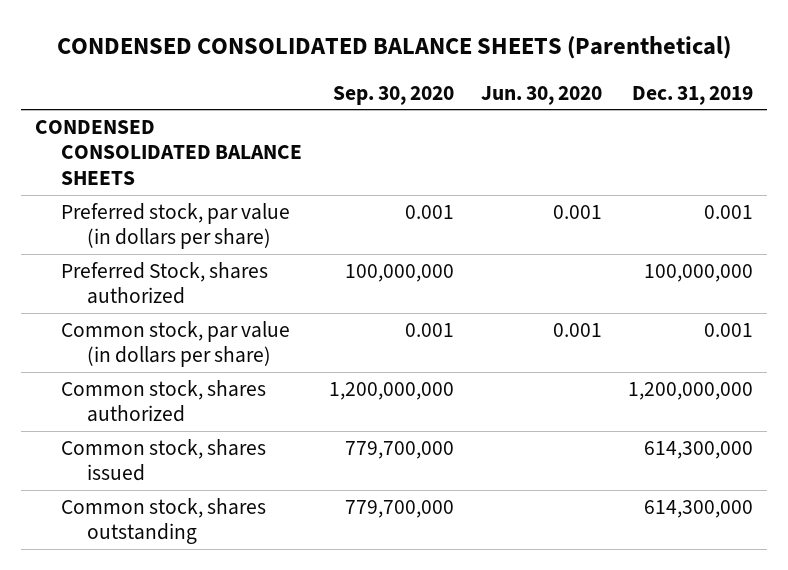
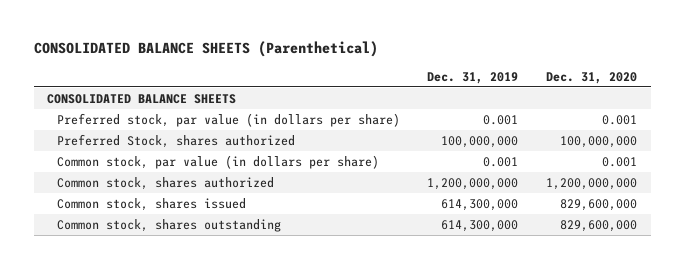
[57,36,732,60] CONDENSED CONSOLIDATED BALANCE SHEETS (Parenthetical) -> [33,41,378,58] CONSOLIDATED BALANCE SHEETS (Parenthetical)
[332,85,454,105] Sep. 30, 2020 -> none
[480,85,602,105] Jun. 30, 2020 -> none
none -> [546,71,638,84] Dec. 31, 2020
[34,119,302,186] CONDENSED CONSOLIDATED BALANCE SHEETS -> [47,94,237,105] CONSOLIDATED BALANCE SHEETS

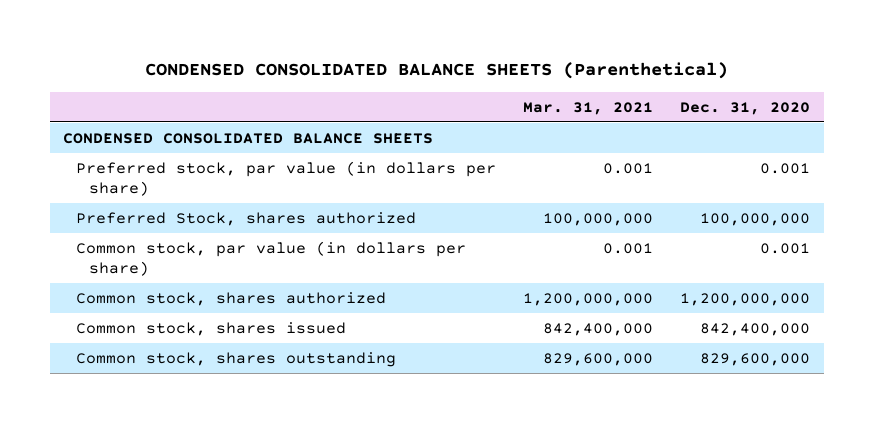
[33,41,378,58] CONSOLIDATED BALANCE SHEETS (Parenthetical) -> [144,62,728,80] CONDENSED CONSOLIDATED BALANCE SHEETS (Parenthetical)
[427,71,519,84] Dec. 31, 2019 -> none
none -> [523,101,654,115] Mar. 31, 2021
[47,94,237,105] CONSOLIDATED BALANCE SHEETS -> [63,132,434,144] CONDENSED CONSOLIDATED BALANCE SHEETS
[560,199,638,212] 829,600,000 -> [700,322,811,336] 842,400,000

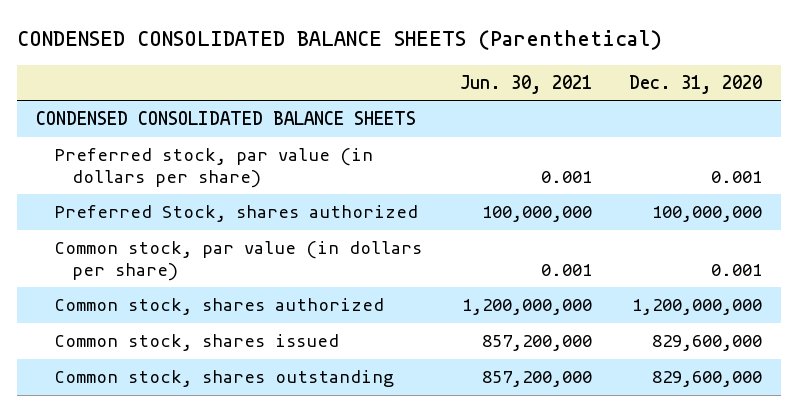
[523,101,654,115] Mar. 31, 2021 -> none
none -> [459,74,592,94] Jun. 30, 2021
[700,322,811,336] 842,400,000 -> [652,335,763,352] 829,600,000

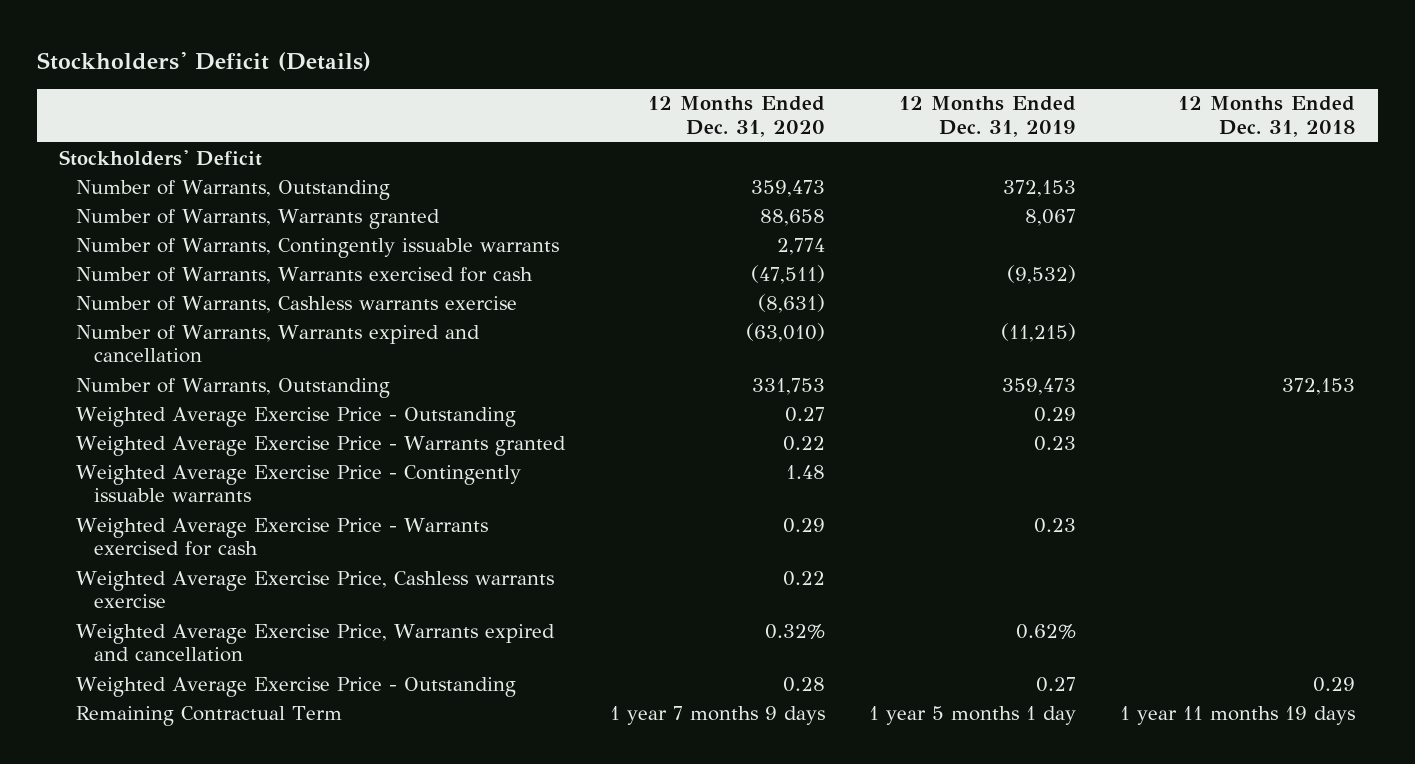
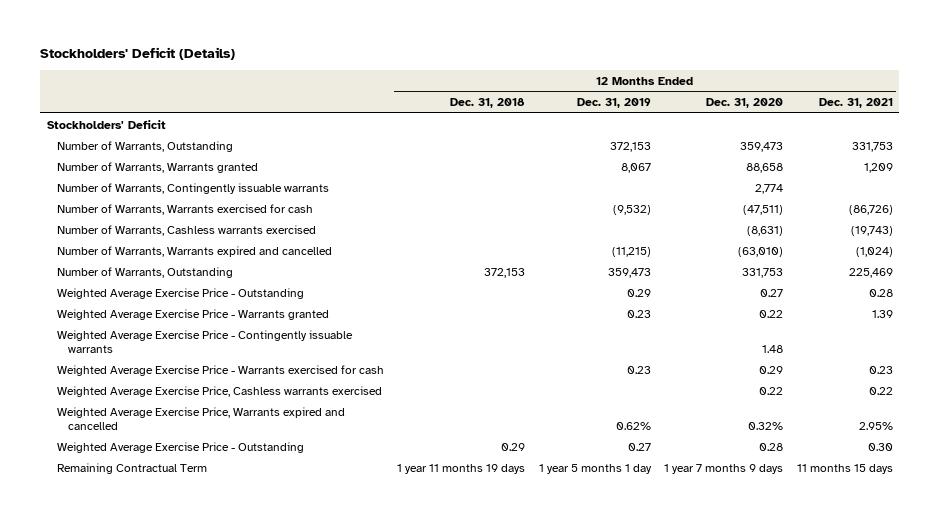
none -> [818,98,893,109] Dec. 31, 2021
[76,295,518,313] Number of Warrants, Cashless warrants exercise -> [57,224,317,236] Number of Warrants, Cashless warrants exercised
[76,324,481,364] Number of Warrants, Warrants expired and cancellation -> [57,245,333,257] Number of Warrants, Warrants expired and cancelled
[76,570,555,609] Weighted Average Exercise Price, Cashless warrants exercise -> [57,385,383,397] Weighted Average Exercise Price, Cashless warrants exercised
[76,623,556,663] Weighted Average Exercise Price, Warrants expired and cancellation -> [57,406,346,430] Weighted Average Exercise Price, Warrants expired and cancelled

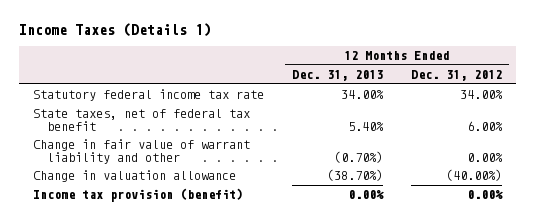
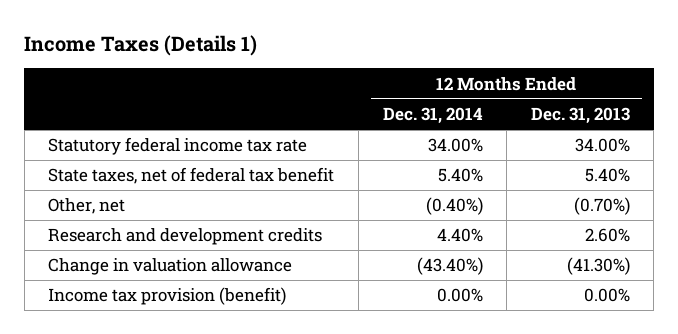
[411,70,503,82] Dec. 31, 2012 -> none
none -> [382,107,483,125] Dec. 31, 2014
[32,139,250,164] Change in fair value of warrant liability and other -> none
none -> [48,198,126,215] Other, net
none -> [48,228,323,246] Research and development credits
[327,169,384,182] (38.70%) -> [566,257,630,276] (41.30%)

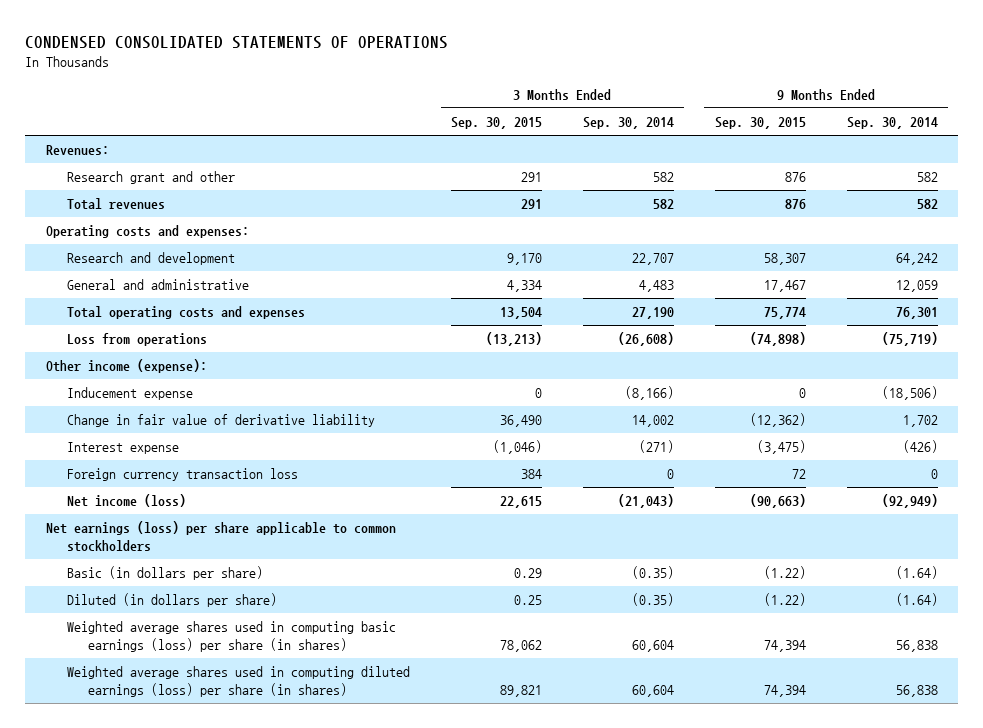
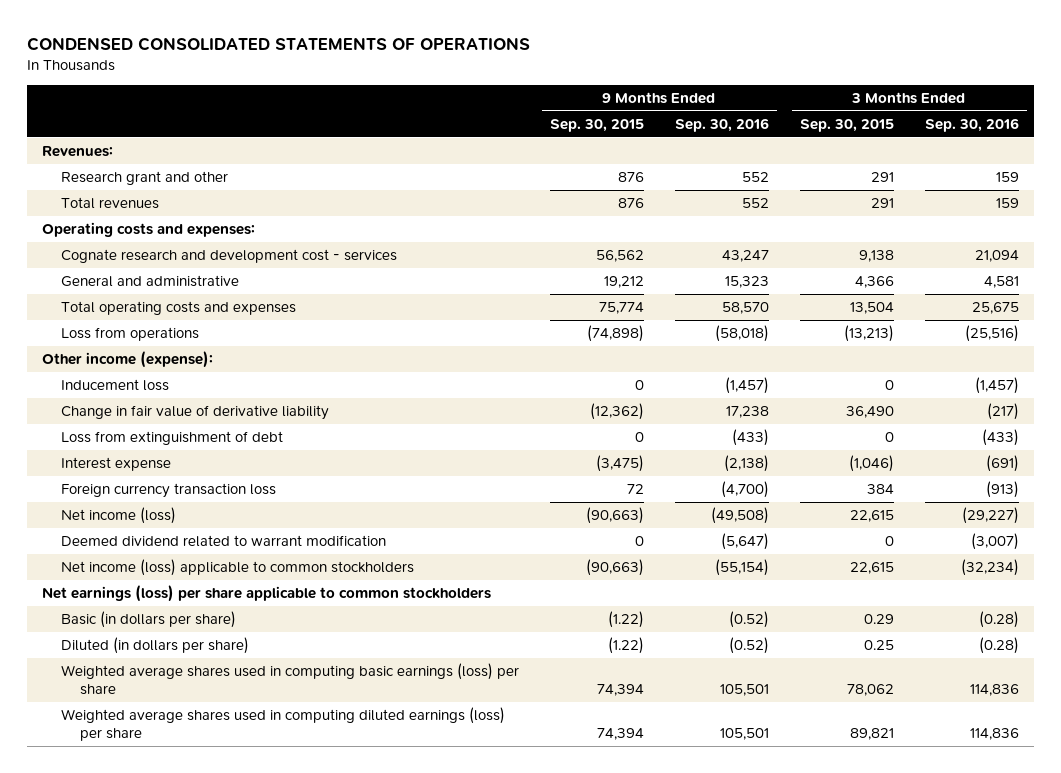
[582,117,674,130] Sep. 30, 2014 -> none
[846,117,938,130] Sep. 30, 2014 -> none
none -> [674,117,769,132] Sep. 30, 2016
none -> [924,117,1019,132] Sep. 30, 2016
[67,252,236,266] Research and development -> [61,249,398,264] Cognate research and development cost - services
[506,253,542,266] 9,170 -> [858,250,894,263] 9,138
[763,253,806,266] 58,307 -> [596,250,645,263] 56,562
[506,280,542,293] 4,334 -> [854,276,894,289] 4,366
[763,280,806,293] 17,467 -> [604,276,645,289] 19,212
[67,387,194,401] Inducement expense -> [61,379,170,392] Inducement loss
none -> [61,431,284,446] Loss from extinguishment of debt
none -> [61,535,387,548] Deemed dividend related to warrant modification
none -> [61,559,415,577] Net income (loss) applicable to common stockholders
[67,621,397,652] Weighted average shares used in computing basic earnings (loss) per share (in shares) -> [61,663,520,696] Weighted average shares used in computing basic earnings (loss) per share
[67,666,411,697] Weighted average shares used in computing diluted earnings (loss) per share (in shares) -> [61,707,506,742] Weighted average shares used in computing diluted earnings (loss) per share

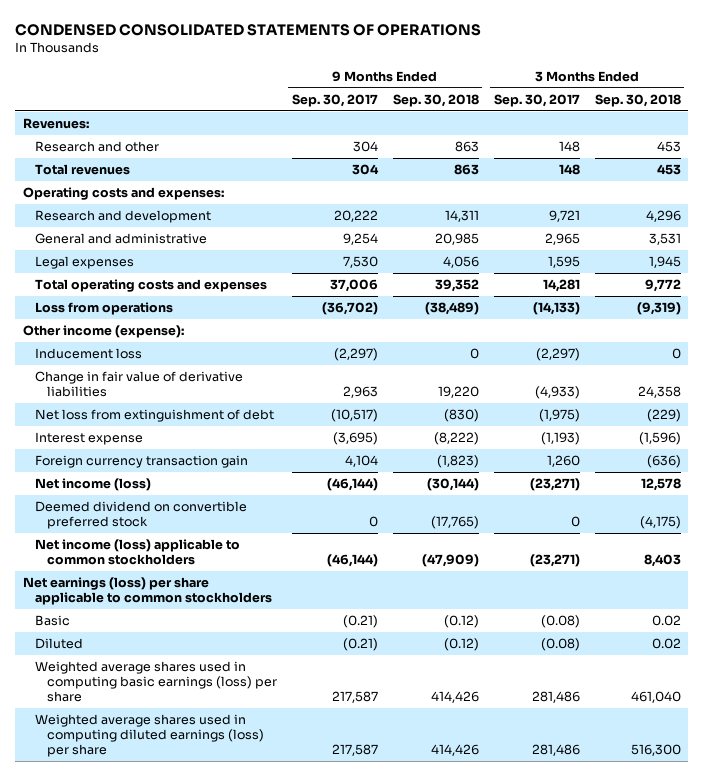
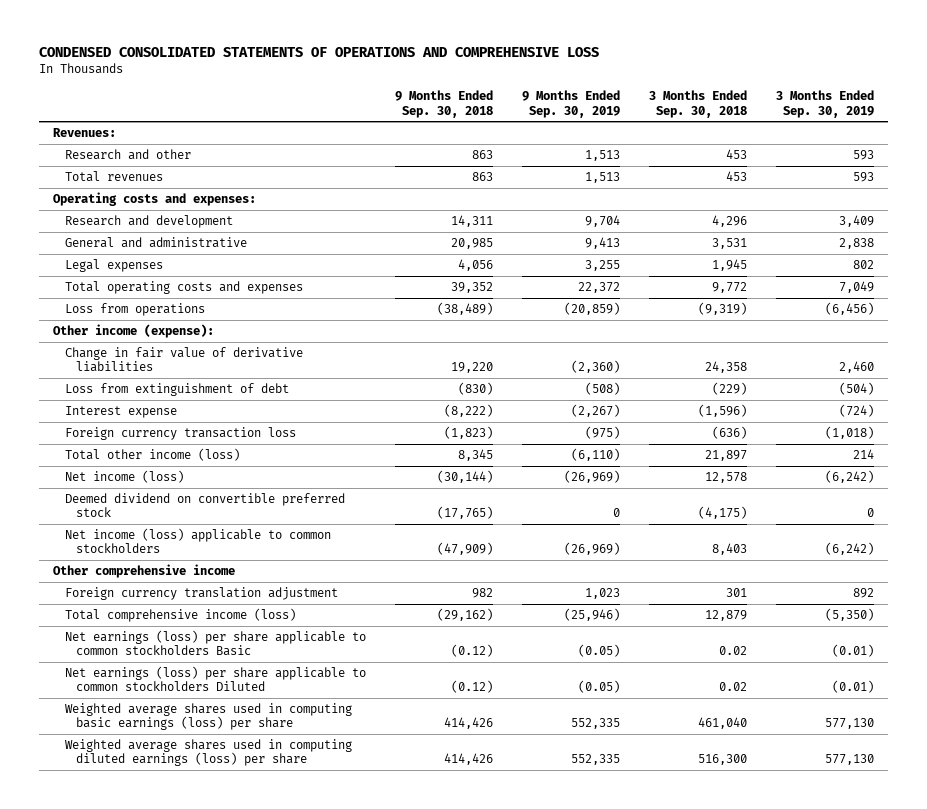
[15,24,482,37] CONDENSED CONSOLIDATED STATEMENTS OF OPERATIONS -> [38,47,599,58] CONDENSED CONSOLIDATED STATEMENTS OF OPERATIONS AND COMPREHENSIVE LOSS
[291,94,378,108] Sep. 30, 2017 -> none
[493,94,580,108] Sep. 30, 2017 -> none
none -> [521,90,620,118] 9 Months Ended Sep. 30, 2019
none -> [775,90,874,118] 3 Months Ended Sep. 30, 2019
[34,348,142,360] Inducement loss -> none
[34,409,274,423] Net loss from extinguishment of debt -> [64,383,289,397] Loss from extinguishment of debt
[34,455,248,469] Foreign currency transaction gain -> [64,427,296,441] Foreign currency transaction loss
none -> [64,448,240,462] Total other income (loss)
[22,577,272,606] Net earnings (loss) per share applicable to common stockholders -> none
none -> [53,564,236,579] Other comprehensive income
none -> [64,587,338,601] Foreign currency translation adjustment
none -> [64,608,296,623] Total comprehensive income (loss)
[34,615,70,627] Basic -> [64,630,366,657] Net earnings (loss) per share applicable to common stockholders Basic
[34,638,83,650] Diluted -> [64,666,366,692] Net earnings (loss) per share applicable to common stockholders Diluted

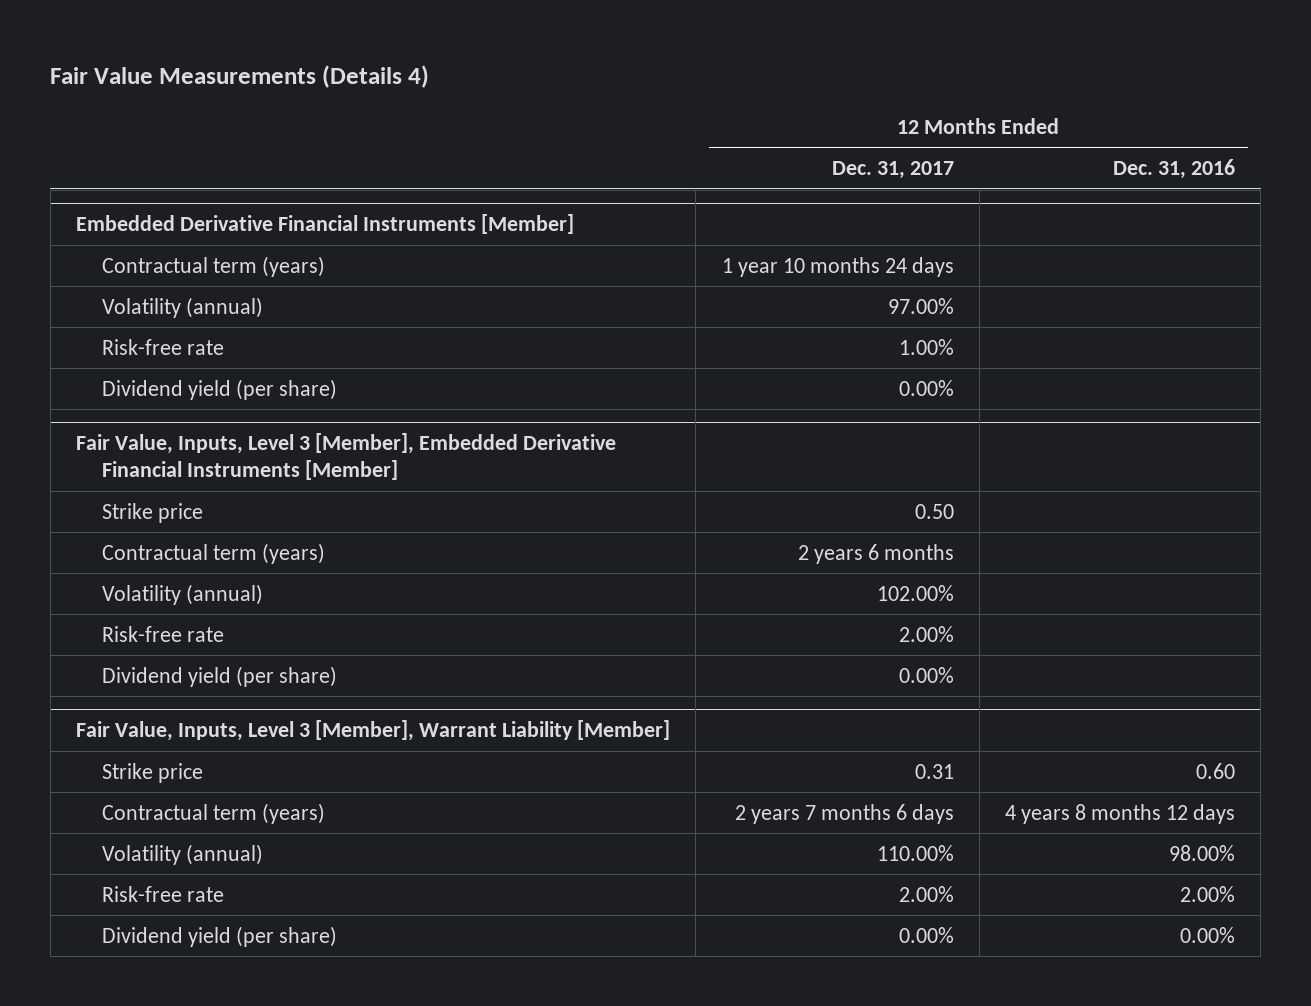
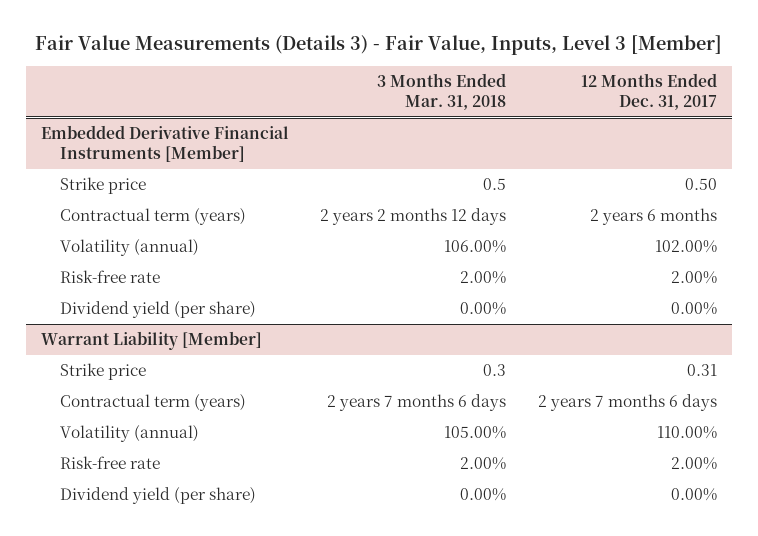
[50,65,430,89] Fair Value Measurements (Details 4) -> [34,35,722,56] Fair Value Measurements (Details 3) - Fair Value, Inputs, Level 3 [Member]
[1113,159,1236,180] Dec. 31, 2016 -> none
none -> [377,72,507,111] 3 Months Ended Mar. 31, 2018
[102,255,326,277] Contractual term (years) -> none
[102,296,264,318] Volatility (annual) -> none
[102,338,225,355] Risk-free rate -> none
[102,378,338,400] Dividend yield (per share) -> none
[76,433,617,481] Fair Value, Inputs, Level 3 [Member], Embedded Derivative Financial Instruments [Member] -> none
[76,720,671,742] Fair Value, Inputs, Level 3 [Member], Warrant Liability [Member] -> none
none -> [41,331,263,351] Warrant Liability [Member]

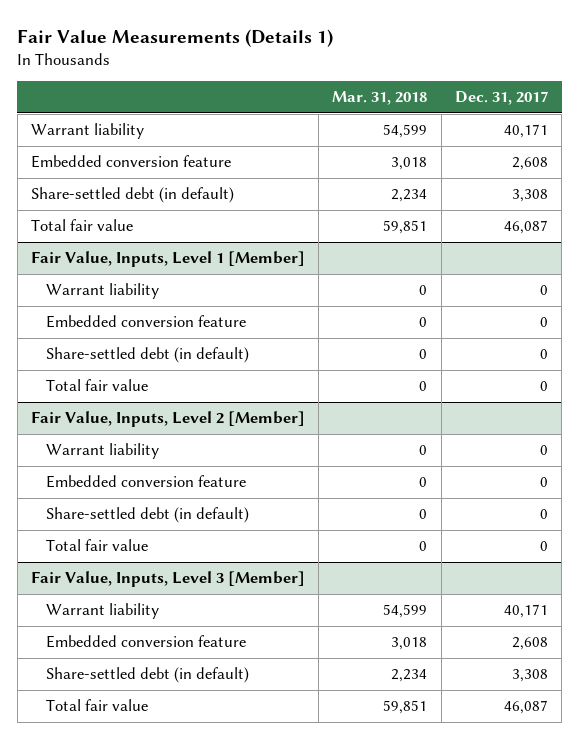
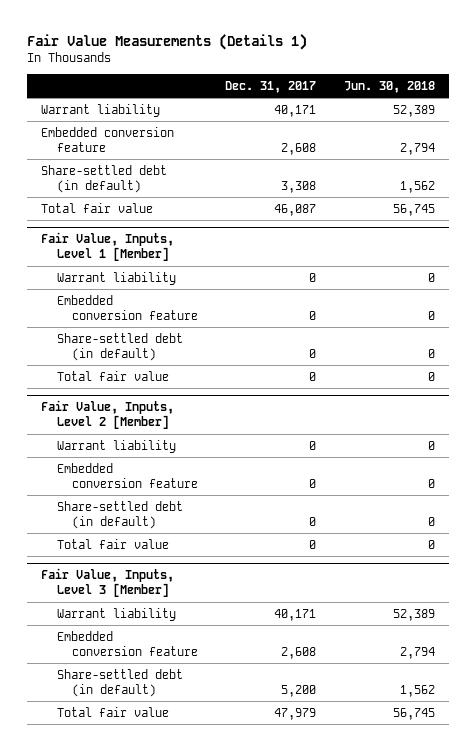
[332,91,428,106] Mar. 31, 2018 -> none
none -> [343,80,435,93] Jun. 30, 2018
[511,669,548,683] 3,308 -> [281,684,317,697] 5,200
[503,700,548,715] 46,087 -> [274,707,317,720] 47,979

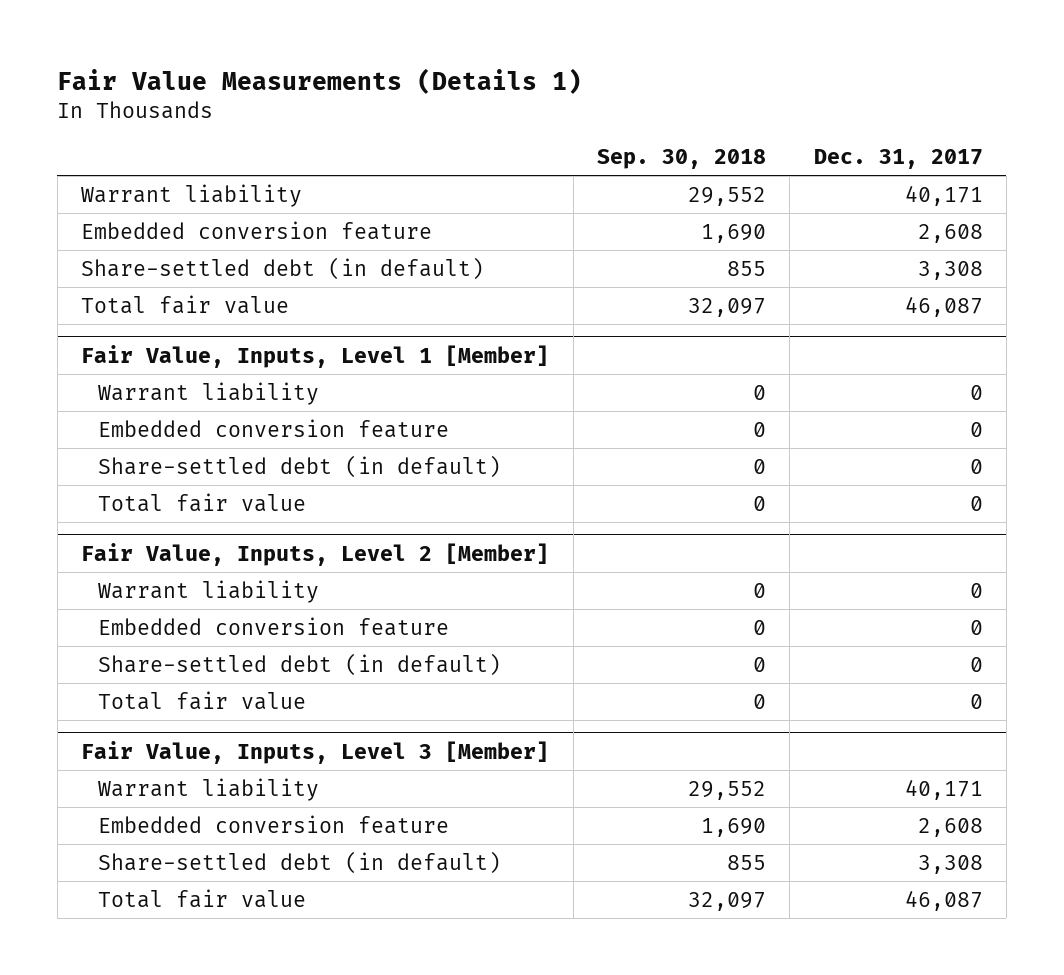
[343,80,435,93] Jun. 30, 2018 -> none
none -> [596,149,766,170] Sep. 30, 2018
[281,684,317,697] 5,200 -> [917,854,983,874] 3,308
[274,707,317,720] 47,979 -> [904,889,983,911] 46,087

